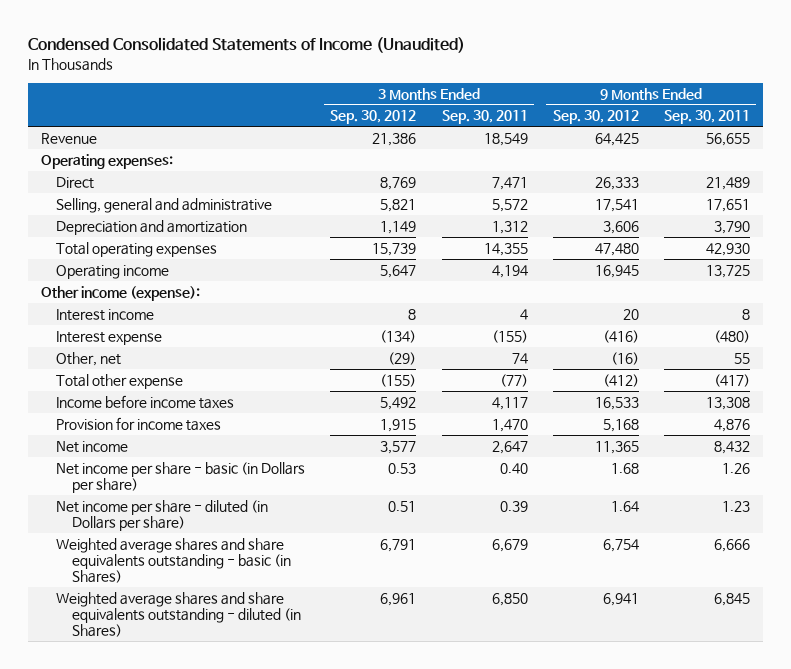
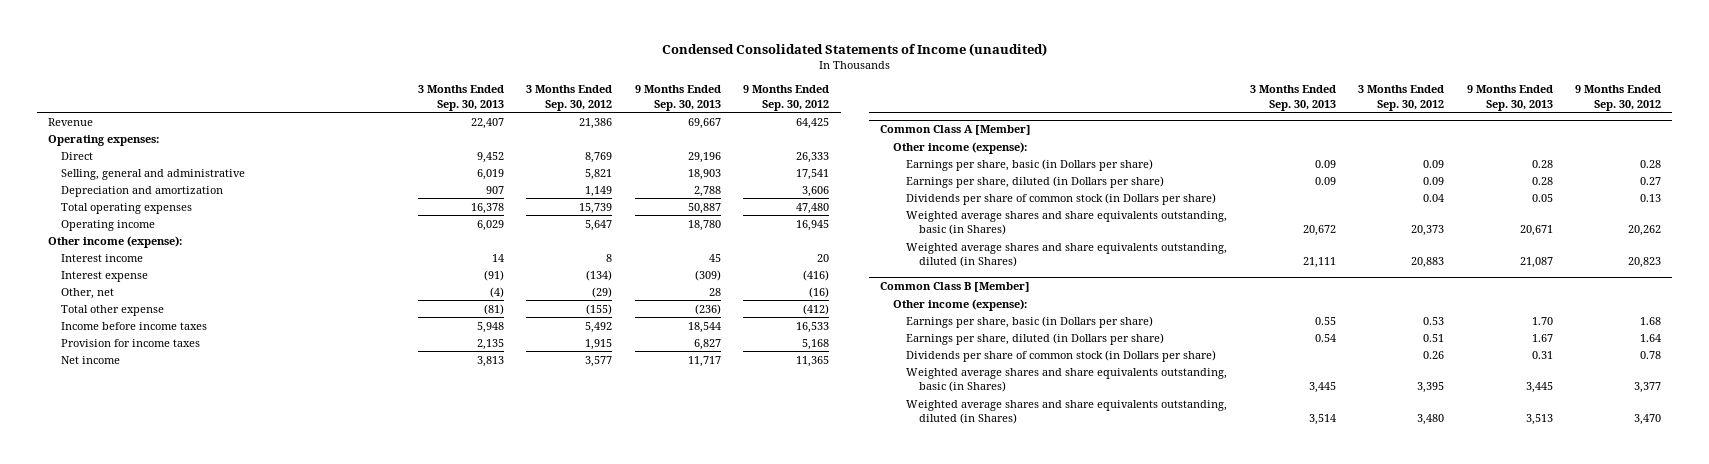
[28,36,466,53] Condensed Consolidated Statements of Income (Unaudited) -> [661,43,1047,57] Condensed Consolidated Statements of Income (unaudited)
[441,110,528,125] Sep. 30, 2011 -> none
[663,110,750,125] Sep. 30, 2011 -> none
none -> [417,85,504,111] 3 Months Ended Sep. 30, 2013
none -> [634,85,721,111] 9 Months Ended Sep. 30, 2013
none -> [879,124,1031,135] Common Class A [Member]
none -> [893,141,1028,154] Other income (expense):
[56,461,306,494] Net income per share - basic (in Dollars per share) -> [906,158,1154,171] Earnings per share, basic (in Dollars per share)
[388,462,417,474] 0.53 -> [1423,159,1445,168] 0.09
[610,462,639,474] 1.68 -> [1640,159,1662,168] 0.28
[56,499,269,532] Net income per share - diluted (in Dollars per share) -> [906,175,1165,188] Earnings per share, diluted (in Dollars per share)
[388,500,417,512] 0.51 -> [1423,176,1445,185] 0.09
[610,500,639,512] 1.64 -> [1640,176,1662,185] 0.27
none -> [906,192,1217,205] Dividends per share of common stock (in Dollars per share)
[56,537,291,584] Weighted average shares and share equivalents outstanding - basic (in Shares) -> [906,210,1228,236] Weighted average shares and share equivalents outstanding, basic (in Shares)
[380,538,417,552] 6,791 -> [1411,225,1445,237] 20,373
[602,538,639,552] 6,754 -> [1628,225,1662,237] 20,262
[56,591,301,638] Weighted average shares and share equivalents outstanding - diluted (in Shares) -> [906,242,1228,268] Weighted average shares and share equivalents outstanding, diluted (in Shares)
[380,592,417,606] 6,961 -> [1411,257,1445,269] 20,883
[602,592,639,606] 6,941 -> [1628,257,1662,269] 20,823
none -> [879,281,1030,292] Common Class B [Member]
none -> [893,298,1028,311] Other income (expense):
none -> [906,315,1154,328] Earnings per share, basic (in Dollars per share)
none -> [906,332,1165,345] Earnings per share, diluted (in Dollars per share)
none -> [906,349,1217,362] Dividends per share of common stock (in Dollars per share)
none -> [906,367,1228,393] Weighted average shares and share equivalents outstanding, basic (in Shares)
none -> [906,399,1228,425] Weighted average shares and share equivalents outstanding, diluted (in Shares)

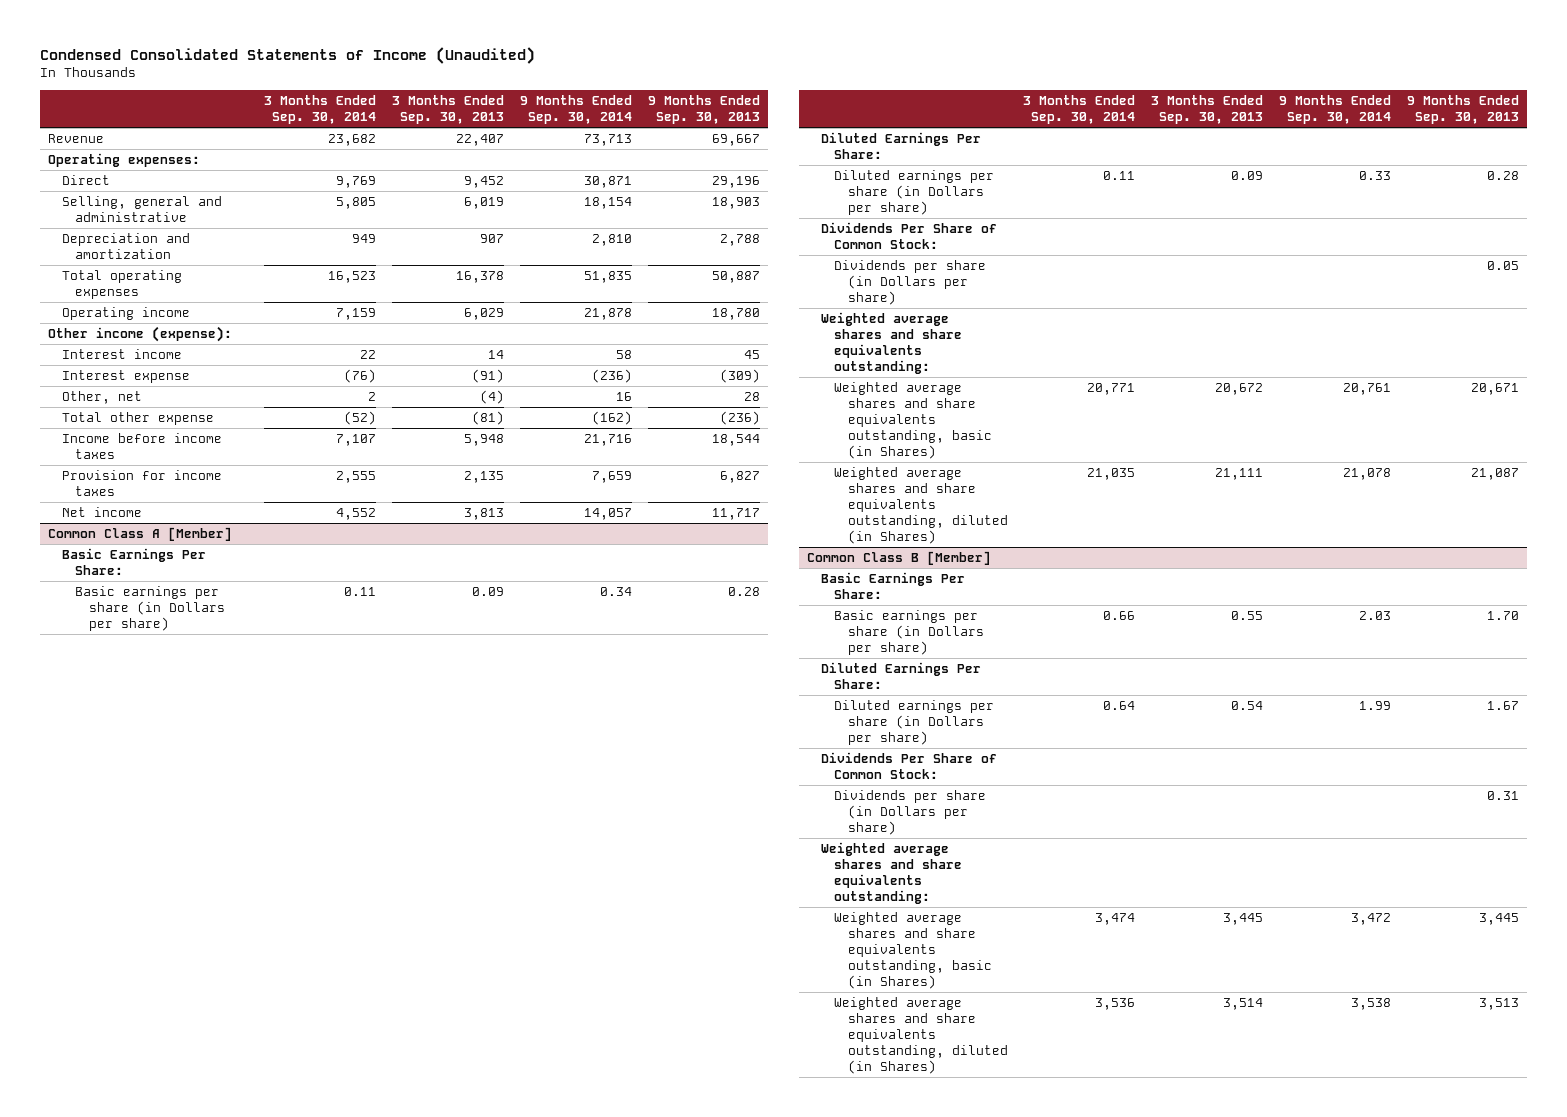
[661,43,1047,57] Condensed Consolidated Statements of Income (unaudited) -> [40,47,536,65] Condensed Consolidated Statements of Income (Unaudited)
[526,85,613,111] 3 Months Ended Sep. 30, 2012 -> none
[743,85,830,111] 9 Months Ended Sep. 30, 2012 -> none
none -> [264,95,377,125] 3 Months Ended Sep. 30, 2014
none -> [519,95,632,125] 9 Months Ended Sep. 30, 2014
[893,141,1028,154] Other income (expense): -> none
none -> [61,548,206,576] Basic Earnings Per Share:
[906,158,1154,171] Earnings per share, basic (in Dollars per share) -> [75,586,225,632] Basic earnings per share (in Dollars per share)
none -> [820,132,981,160] Diluted Earnings Per Share:
[906,175,1165,188] Earnings per share, diluted (in Dollars per share) -> [834,170,995,216] Diluted earnings per share (in Dollars per share)
none -> [820,222,997,250] Dividends Per Share of Common Stock:
[906,192,1217,205] Dividends per share of common stock (in Dollars per share) -> [834,260,987,306] Dividends per share (in Dollars per share)
none -> [820,312,963,375] Weighted average shares and share equivalents outstanding:
[893,298,1028,311] Other income (expense): -> none
none -> [820,572,965,600] Basic Earnings Per Share:
[906,315,1154,328] Earnings per share, basic (in Dollars per share) -> [834,610,984,656] Basic earnings per share (in Dollars per share)
none -> [820,662,981,690] Diluted Earnings Per Share:
[906,332,1165,345] Earnings per share, diluted (in Dollars per share) -> [834,700,995,746] Diluted earnings per share (in Dollars per share)
none -> [820,752,997,780] Dividends Per Share of Common Stock:
[906,349,1217,362] Dividends per share of common stock (in Dollars per share) -> [834,790,987,836] Dividends per share (in Dollars per share)
none -> [820,842,963,905] Weighted average shares and share equivalents outstanding:

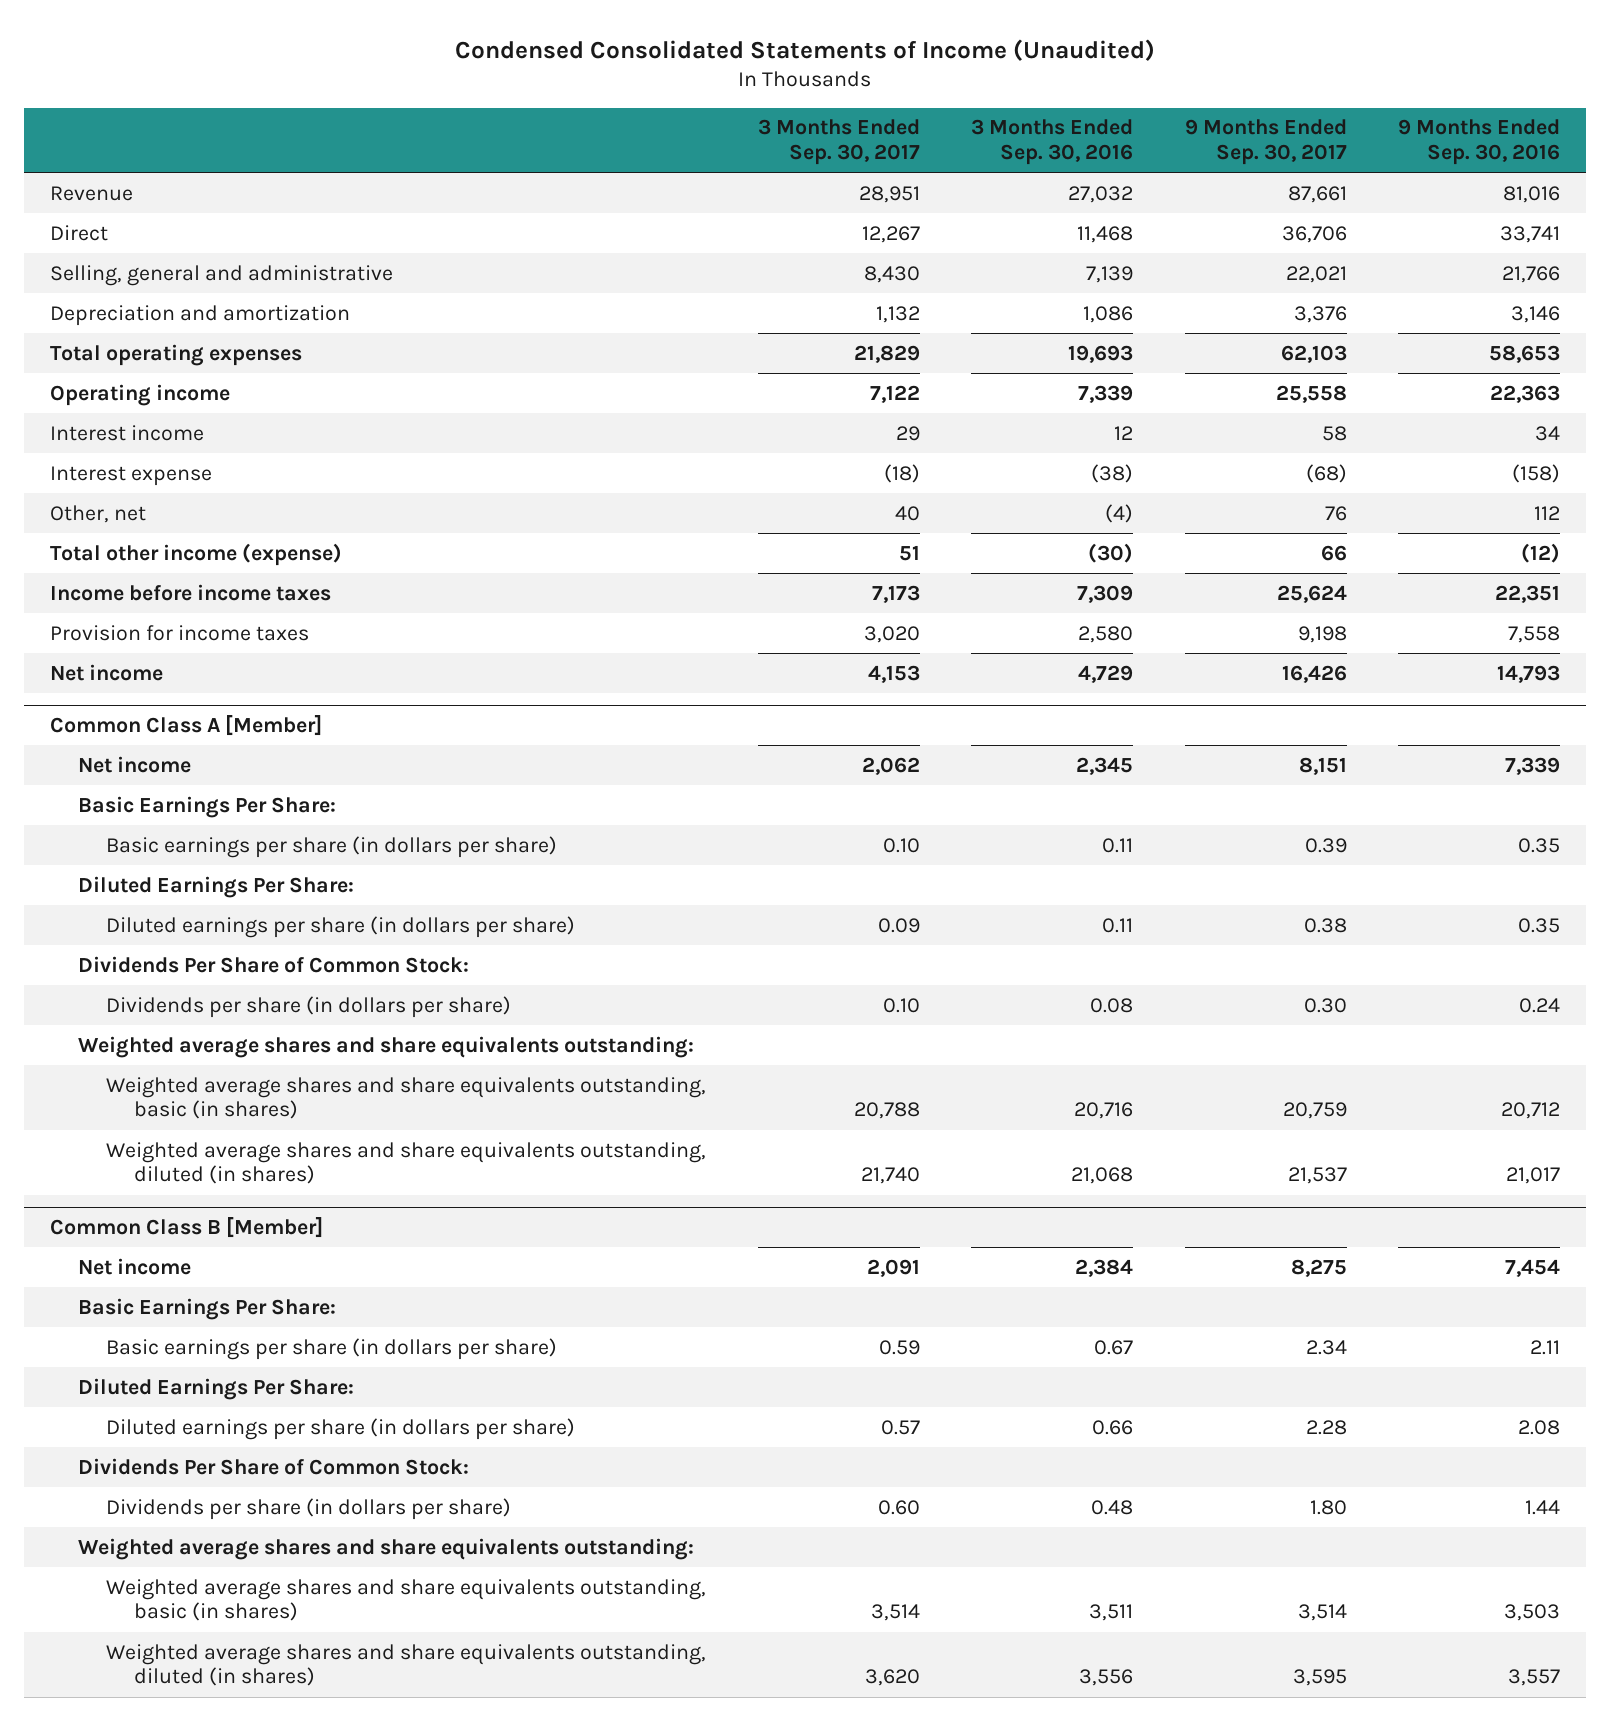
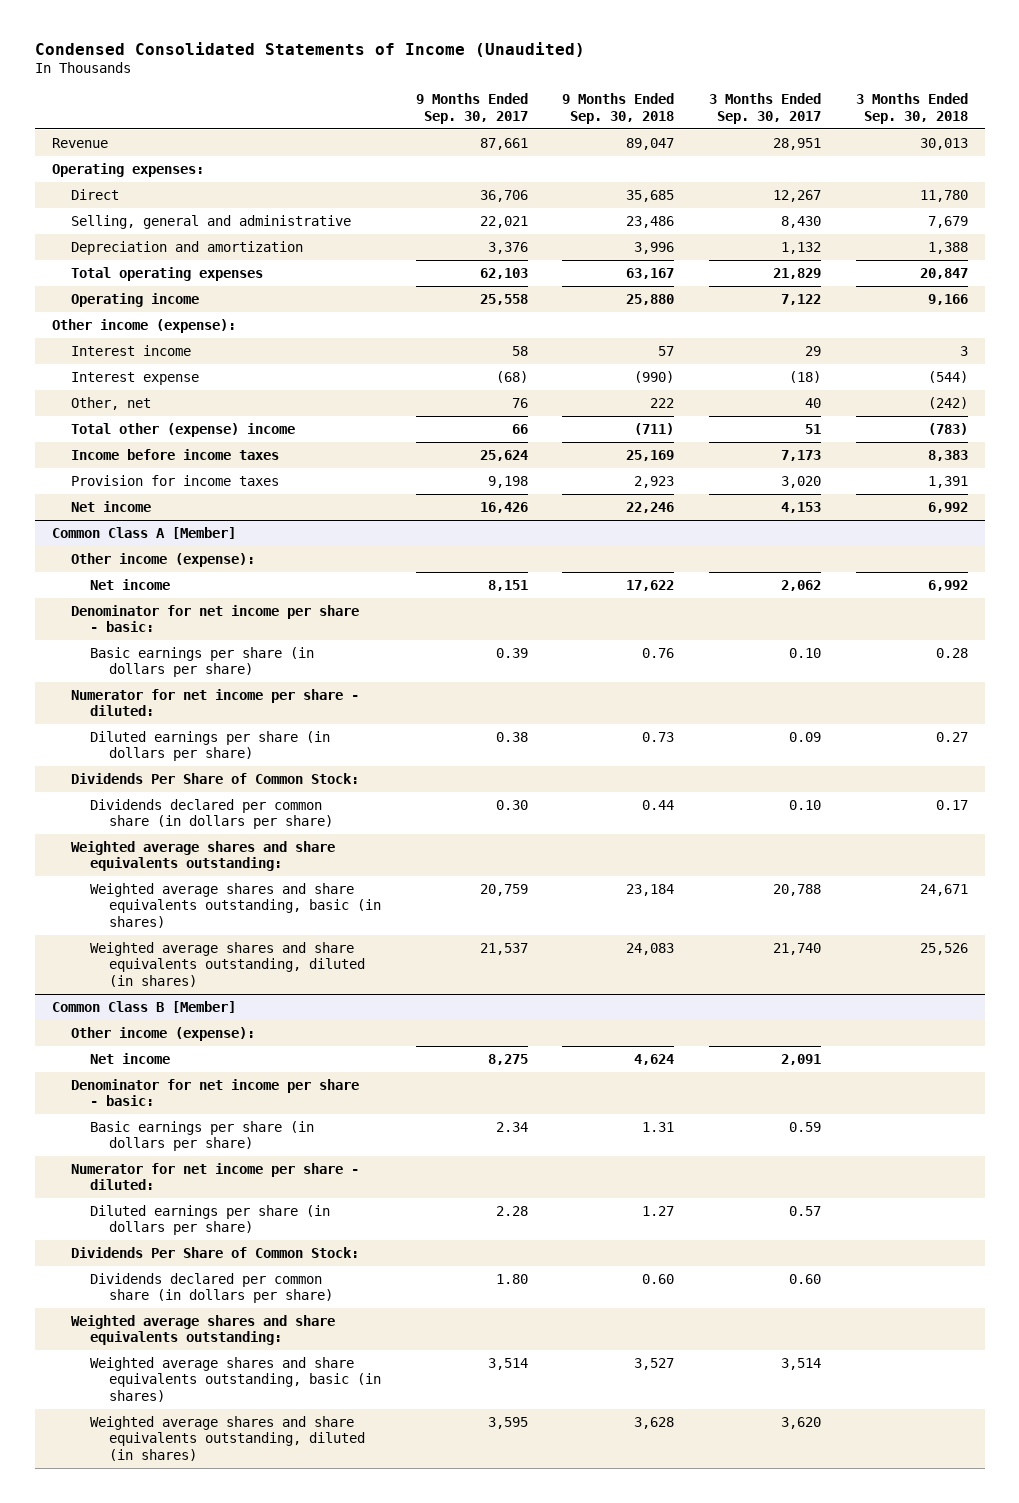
[971,119,1134,166] 3 Months Ended Sep. 30, 2016 -> none
[1398,119,1561,166] 9 Months Ended Sep. 30, 2016 -> none
none -> [562,93,675,124] 9 Months Ended Sep. 30, 2018
none -> [855,93,968,124] 3 Months Ended Sep. 30, 2018
none -> [51,162,204,177] Operating expenses:
none -> [51,318,236,333] Other income (expense):
[50,542,343,566] Total other income (expense) -> [71,422,296,437] Total other (expense) income
none -> [71,552,256,567] Other income (expense):
[78,795,337,818] Basic Earnings Per Share: -> [71,604,360,633] Denominator for net income per share - basic:
[78,875,355,898] Diluted Earnings Per Share: -> [71,688,360,717] Numerator for net income per share - diluted:
[106,995,512,1018] Dividends per share (in dollars per share) -> [90,798,334,830] Dividends declared per common share (in dollars per share)
none -> [71,1026,256,1041] Other income (expense):
[78,1297,337,1320] Basic Earnings Per Share: -> [71,1078,360,1107] Denominator for net income per share - basic:
[78,1377,355,1400] Diluted Earnings Per Share: -> [71,1162,360,1191] Numerator for net income per share - diluted:
[106,1497,512,1520] Dividends per share (in dollars per share) -> [90,1272,334,1304] Dividends declared per common share (in dollars per share)

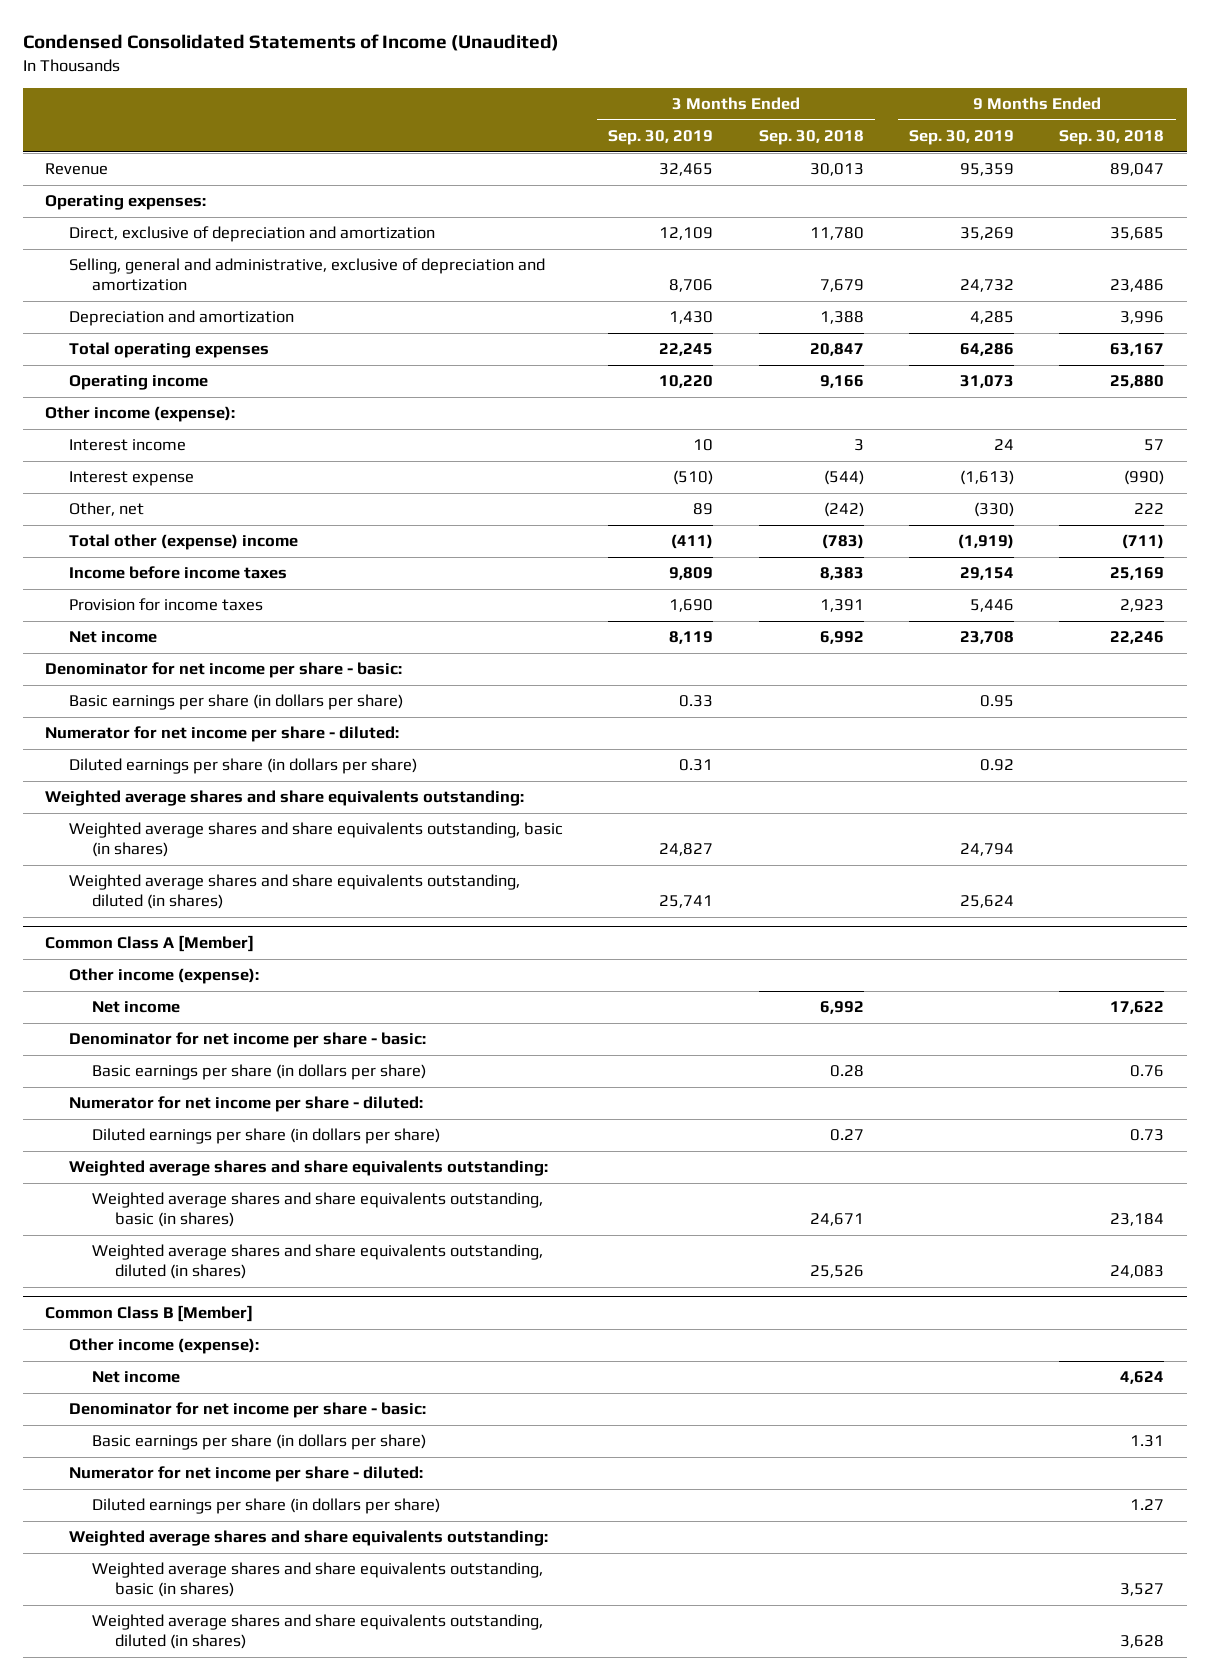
[415,93,528,124] 9 Months Ended Sep. 30, 2017 -> none
[709,93,822,124] 3 Months Ended Sep. 30, 2017 -> none
none -> [608,130,714,146] Sep. 30, 2019
none -> [908,130,1014,146] Sep. 30, 2019
[71,188,120,200] Direct -> [68,226,435,243] Direct, exclusive of depreciation and amortization
[71,214,352,229] Selling, general and administrative -> [68,258,545,291] Selling, general and administrative, exclusive of depreciation and amortization
none -> [45,662,403,679] Denominator for net income per share - basic:
none -> [68,694,403,711] Basic earnings per share (in dollars per share)
none -> [45,726,400,743] Numerator for net income per share - diluted:
none -> [68,758,417,775] Diluted earnings per share (in dollars per share)
none -> [45,790,525,807] Weighted average shares and share equivalents outstanding:
none -> [68,822,563,857] Weighted average shares and share equivalents outstanding, basic (in shares)
none -> [68,874,520,909] Weighted average shares and share equivalents outstanding, diluted (in shares)
[71,772,360,784] Dividends Per Share of Common Stock: -> none
[90,798,334,830] Dividends declared per common share (in dollars per share) -> none
[71,1246,360,1258] Dividends Per Share of Common Stock: -> none
[90,1272,334,1304] Dividends declared per common share (in dollars per share) -> none

